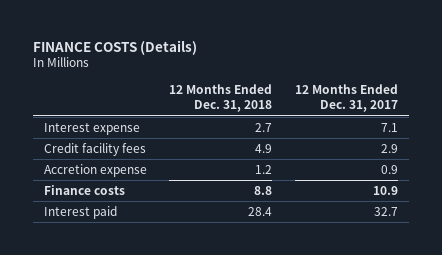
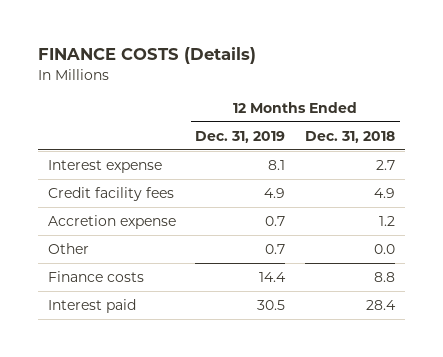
[294,84,398,113] 12 Months Ended Dec. 31, 2017 -> none
none -> [195,130,286,143] Dec. 31, 2019
none -> [48,243,90,255] Other

